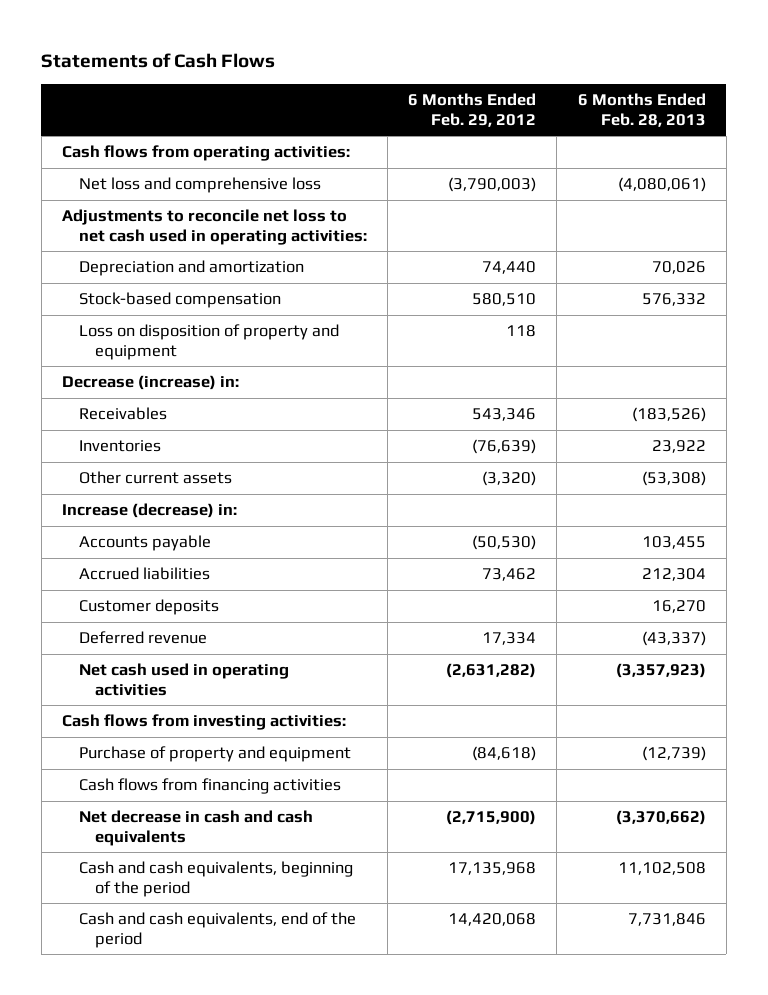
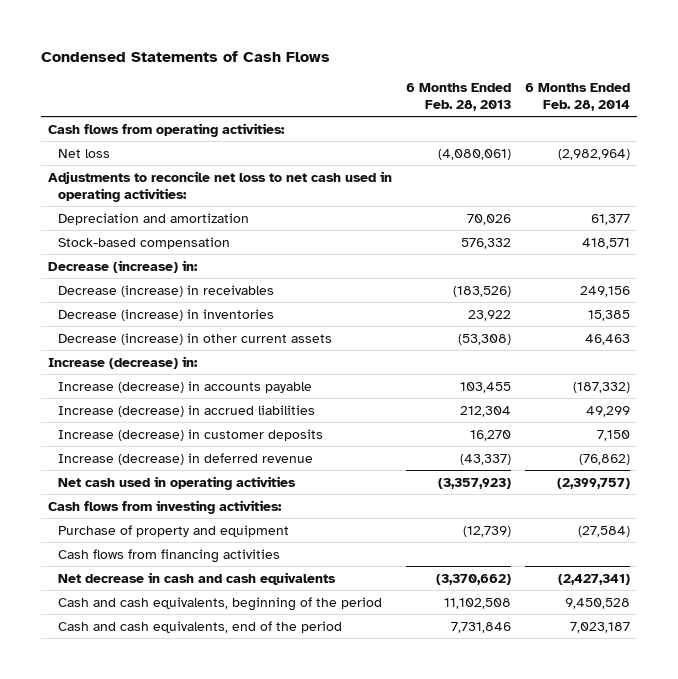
[41,53,276,69] Statements of Cash Flows -> [41,50,331,62] Condensed Statements of Cash Flows
[408,92,537,127] 6 Months Ended Feb. 29, 2012 -> none
none -> [524,82,630,111] 6 Months Ended Feb. 28, 2014
[78,177,321,194] Net loss and comprehensive loss -> [57,148,110,158] Net loss
[78,324,339,361] Loss on disposition of property and equipment -> none
[78,407,167,421] Receivables -> [57,284,274,297] Decrease (increase) in receivables
[78,440,161,453] Inventories -> [57,308,274,321] Decrease (increase) in inventories
[78,471,232,485] Other current assets -> [57,332,332,345] Decrease (increase) in other current assets
[78,535,211,552] Accounts payable -> [57,380,312,393] Increase (decrease) in accounts payable
[78,567,210,581] Accrued liabilities -> [57,404,315,417] Increase (decrease) in accrued liabilities
[78,599,219,616] Customer deposits -> [57,428,323,441] Increase (decrease) in customer deposits
[78,631,207,645] Deferred revenue -> [57,452,313,465] Increase (decrease) in deferred revenue

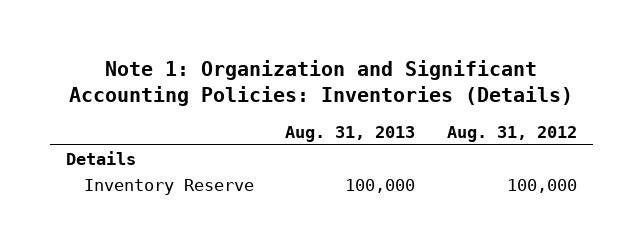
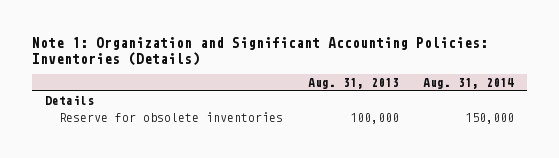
[447,126,578,143] Aug. 31, 2012 -> none
none -> [423,77,515,89] Aug. 31, 2014
[83,178,254,195] Inventory Reserve -> [58,111,283,122] Reserve for obsolete inventories

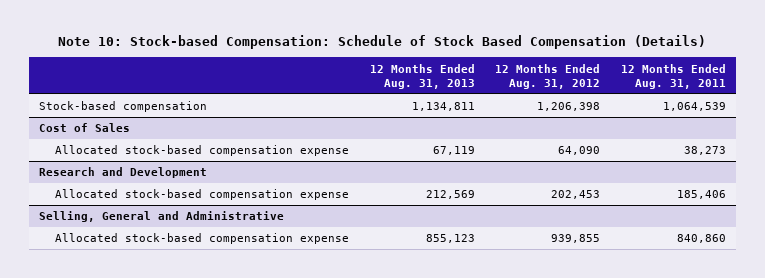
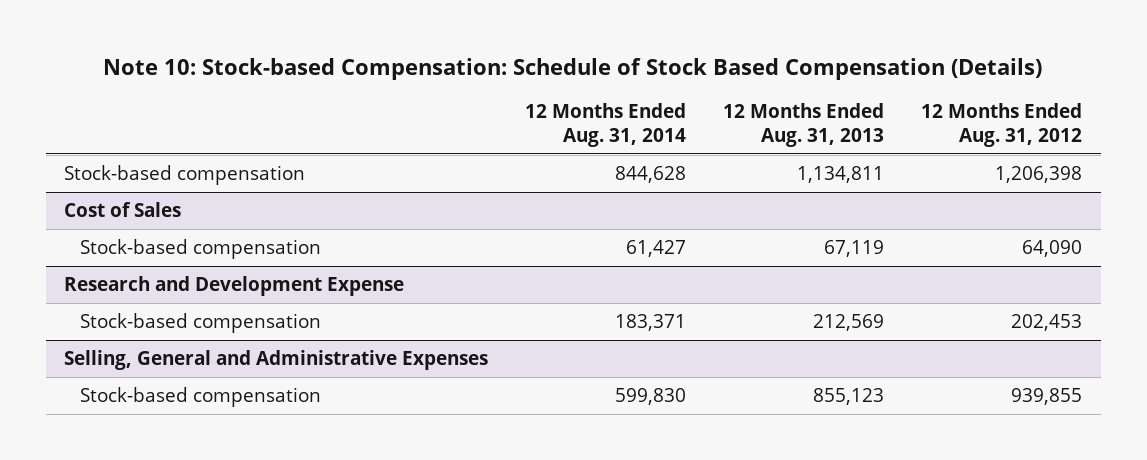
[620,63,726,89] 12 Months Ended Aug. 31, 2011 -> none
none -> [525,103,687,147] 12 Months Ended Aug. 31, 2014
[54,145,349,157] Allocated stock-based compensation expense -> [79,238,321,259] Stock-based compensation
[39,167,208,179] Research and Development -> [64,275,405,296] Research and Development Expense
[54,189,349,201] Allocated stock-based compensation expense -> [79,312,321,333] Stock-based compensation
[39,211,285,223] Selling, General and Administrative -> [64,349,489,370] Selling, General and Administrative Expenses
[54,233,349,245] Allocated stock-based compensation expense -> [79,386,321,407] Stock-based compensation

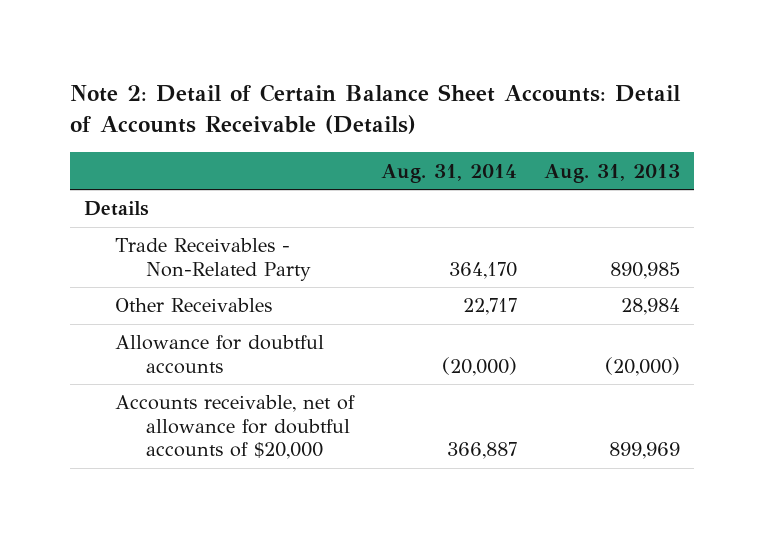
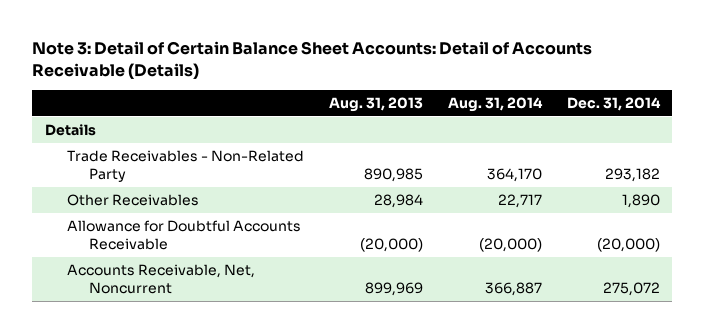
[70,84,682,135] Note 2: Detail of Certain Balance Sheet Accounts: Detail of Accounts Receivable (Details) -> [32,41,593,79] Note 3: Detail of Certain Balance Sheet Accounts: Detail of Accounts Receivable (Details)
none -> [566,97,661,112] Dec. 31, 2014
[114,335,324,374] Allowance for doubtful accounts -> [66,220,301,251] Allowance for Doubtful Accounts Receivable
[114,395,355,460] Accounts receivable, net of allowance for doubtful accounts of $20,000 -> [66,264,255,295] Accounts Receivable, Net, Noncurrent

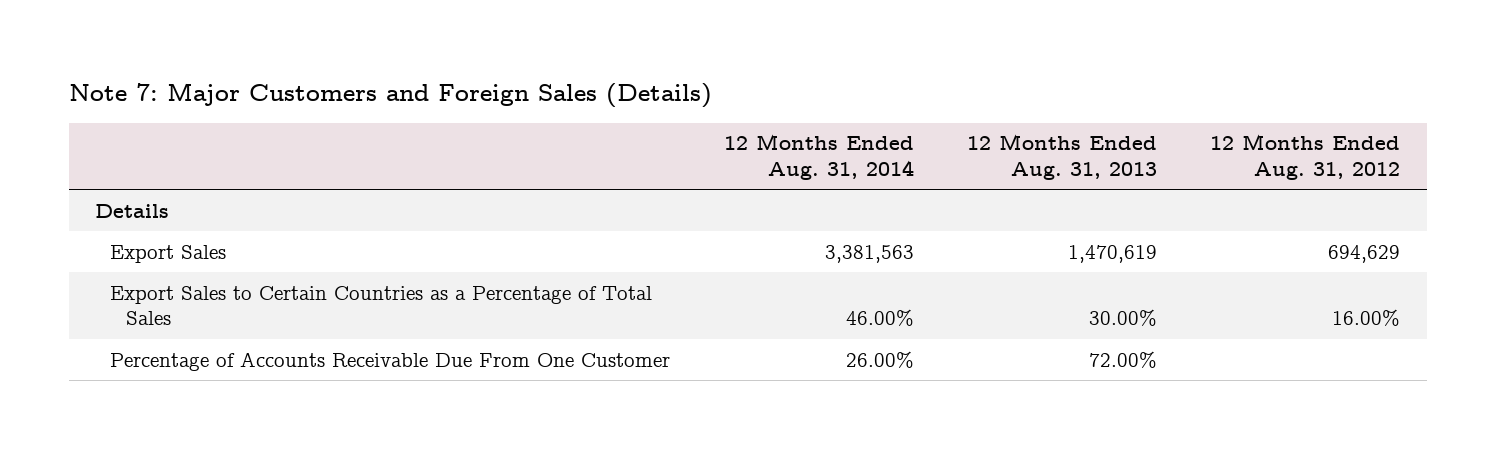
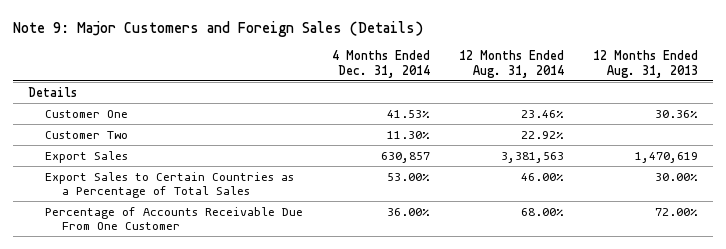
[68,83,712,109] Note 7: Major Customers and Foreign Sales (Details) -> [13,20,424,37] Note 9: Major Customers and Foreign Sales (Details)
[1209,134,1400,180] 12 Months Ended Aug. 31, 2012 -> none
none -> [331,50,430,78] 4 Months Ended Dec. 31, 2014
none -> [44,109,128,118] Customer One
none -> [44,130,128,139] Customer Two
[845,350,914,368] 26.00% -> [521,207,565,216] 68.00%

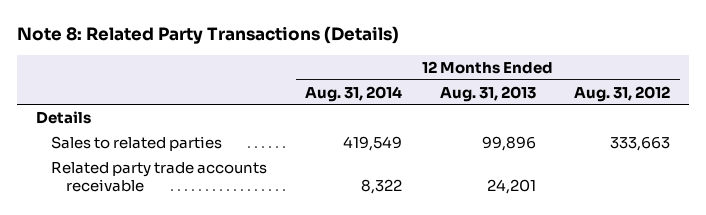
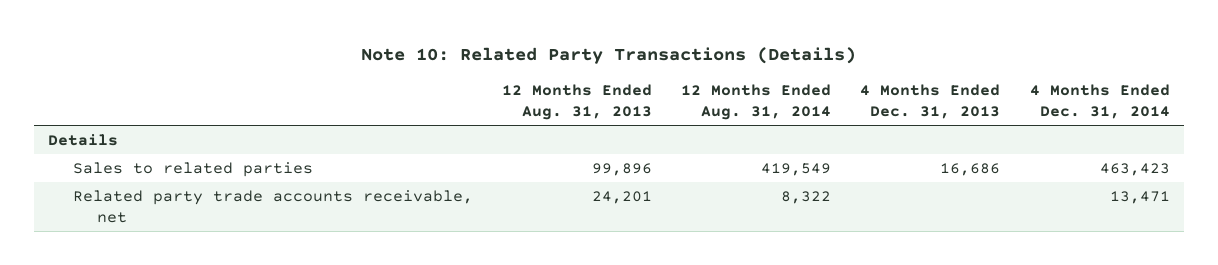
[17,26,400,45] Note 8: Related Party Transactions (Details) -> [360,46,856,64] Note 10: Related Party Transactions (Details)
[574,85,671,102] Aug. 31, 2012 -> none
none -> [860,84,1001,119] 4 Months Ended Dec. 31, 2013
none -> [1029,84,1170,119] 4 Months Ended Dec. 31, 2014
[51,161,268,193] Related party trade accounts receivable -> [72,189,473,223] Related party trade accounts receivable, net

